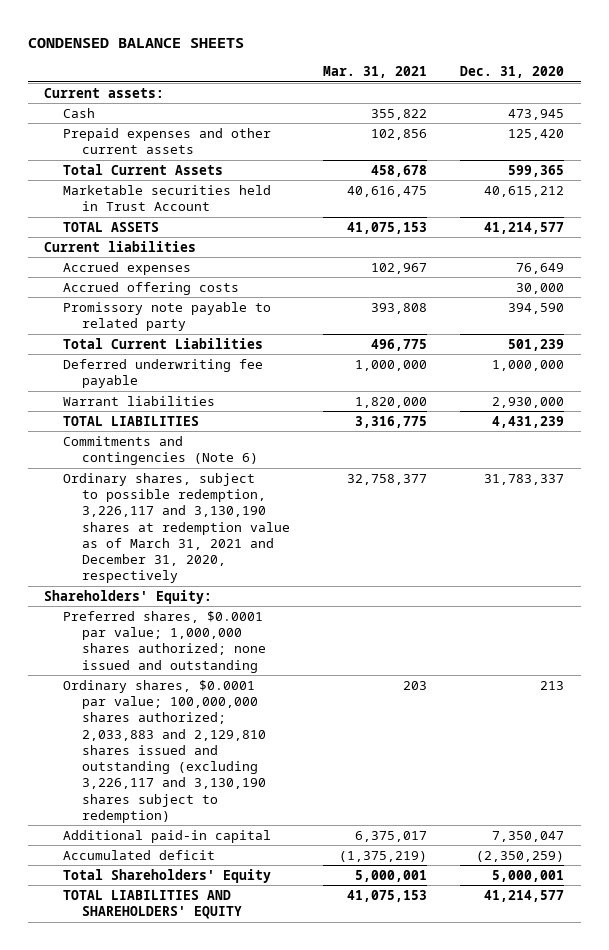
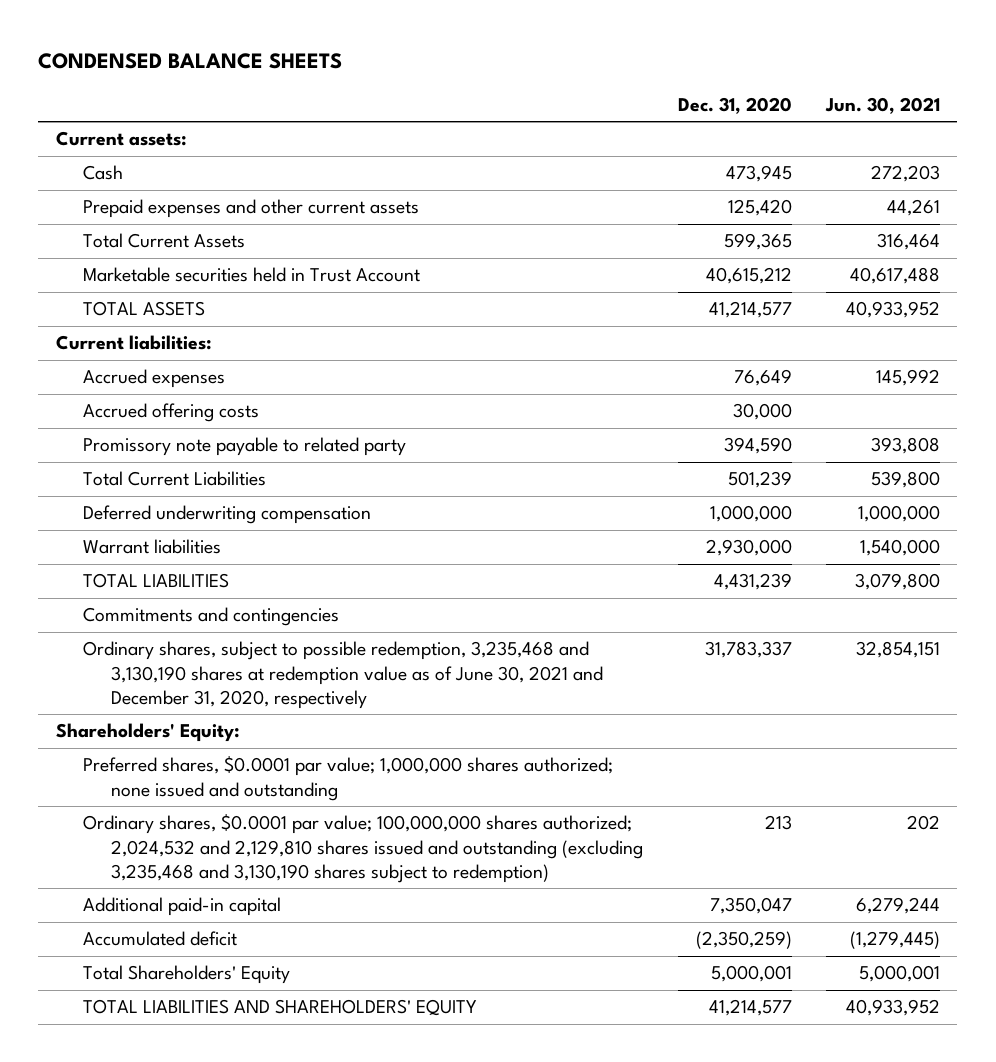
[323,66,428,79] Mar. 31, 2021 -> none
none -> [825,96,941,114] Jun. 30, 2021
[44,240,197,252] Current liabilities -> [55,335,212,351] Current liabilities:
[63,358,264,389] Deferred underwriting fee payable -> [83,505,372,525] Deferred underwriting compensation
[63,435,259,466] Commitments and contingencies (Note 6) -> [83,607,340,627] Commitments and contingencies
[63,472,291,584] Ordinary shares, subject to possible redemption, 3,226,117 and 3,130,190 shares at redemption value as of March 31, 2021 and December 31, 2020, respectively -> [83,641,604,709] Ordinary shares, subject to possible redemption, 3,235,468 and 3,130,190 shares at redemption value as of June 30, 2021 and December 31, 2020, respectively
[63,679,267,823] Ordinary shares, $0.0001 par value; 100,000,000 shares authorized; 2,033,883 and 2,129,810 shares issued and outstanding (excluding 3,226,117 and 3,130,190 shares subject to redemption) -> [83,814,644,883] Ordinary shares, $0.0001 par value; 100,000,000 shares authorized; 2,024,532 and 2,129,810 shares issued and outstanding (excluding 3,235,468 and 3,130,190 shares subject to redemption)

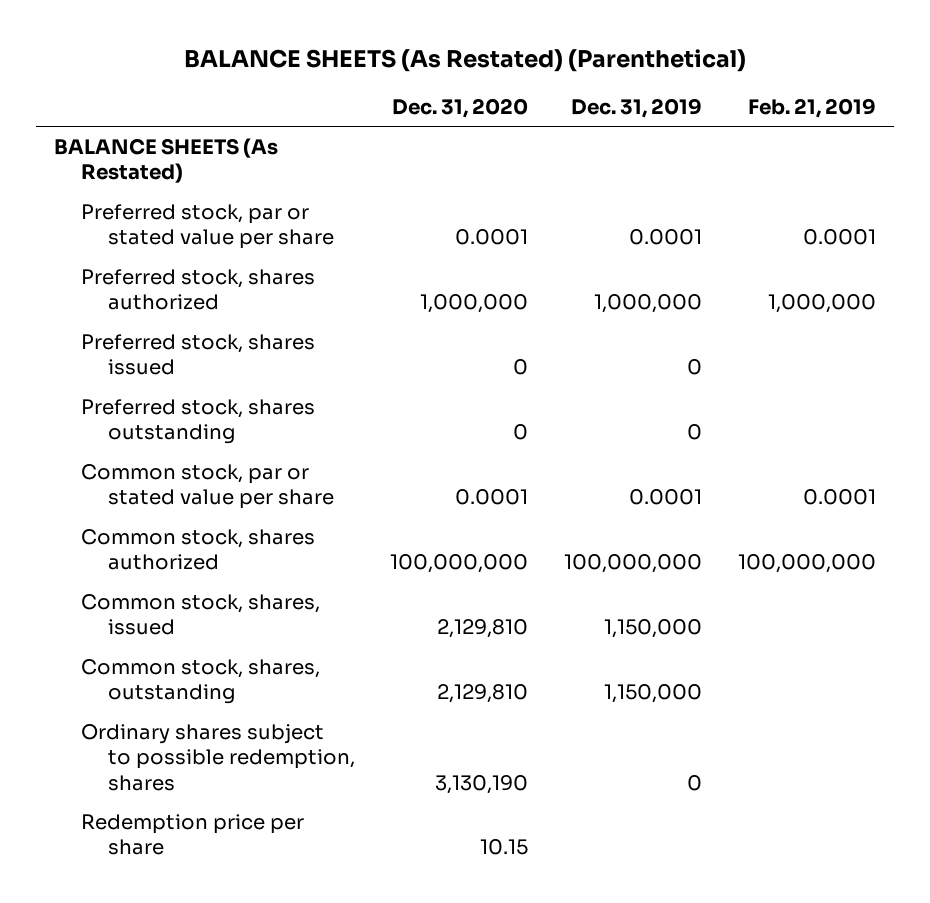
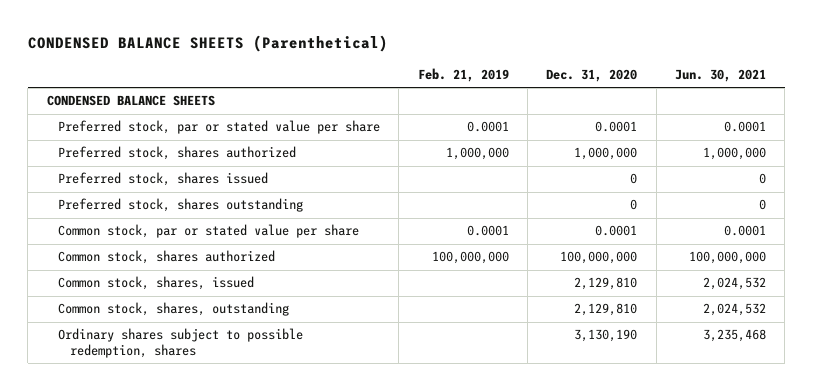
[183,48,746,72] BALANCE SHEETS (As Restated) (Parenthetical) -> [27,35,388,53] CONDENSED BALANCE SHEETS (Parenthetical)
[571,97,703,118] Dec. 31, 2019 -> none
none -> [675,68,767,82] Jun. 30, 2021
[53,137,278,184] BALANCE SHEETS (As Restated) -> [46,95,215,107] CONDENSED BALANCE SHEETS
[80,813,304,856] Redemption price per share -> none

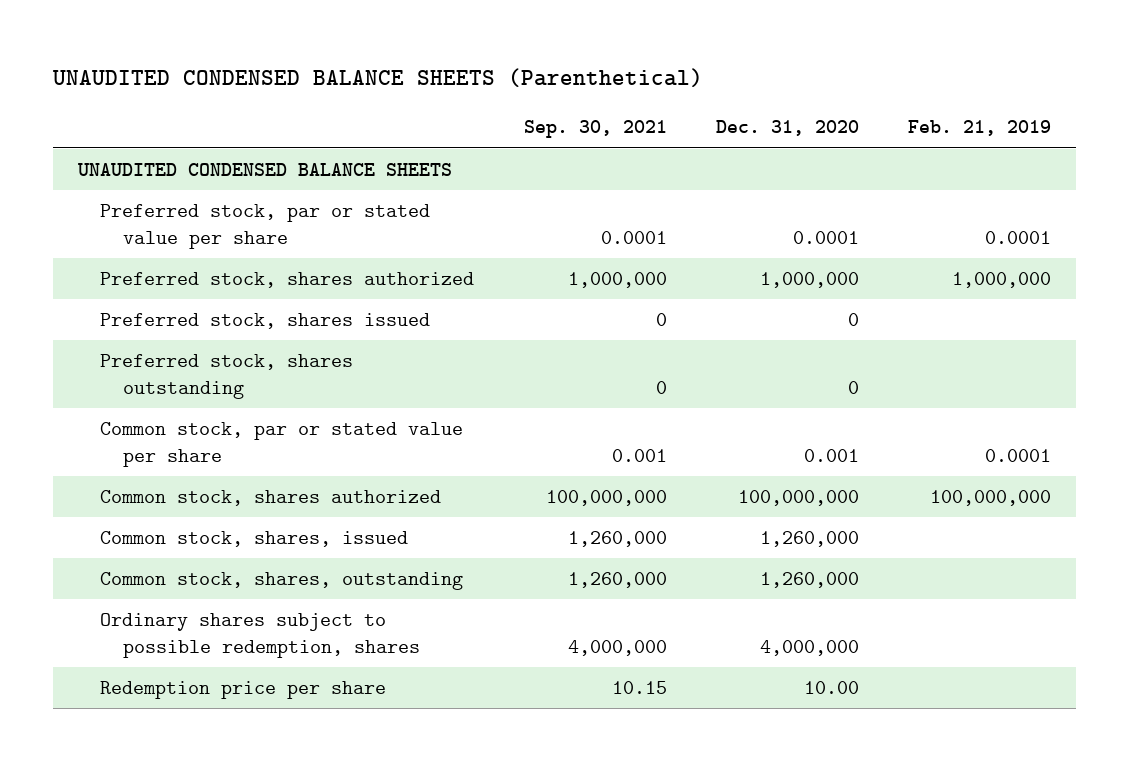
[27,35,388,53] CONDENSED BALANCE SHEETS (Parenthetical) -> [52,68,704,88] UNAUDITED CONDENSED BALANCE SHEETS (Parenthetical)
[675,68,767,82] Jun. 30, 2021 -> none
none -> [523,120,667,139] Sep. 30, 2021
[46,95,215,107] CONDENSED BALANCE SHEETS -> [76,162,452,176] UNAUDITED CONDENSED BALANCE SHEETS
[595,225,638,237] 0.0001 -> [803,449,859,463] 0.001
[574,277,638,291] 2,129,810 -> [759,530,859,547] 1,260,000
[574,303,638,317] 2,129,810 -> [759,571,859,588] 1,260,000
[574,329,638,343] 3,130,190 -> [759,640,859,657] 4,000,000
none -> [100,680,387,699] Redemption price per share

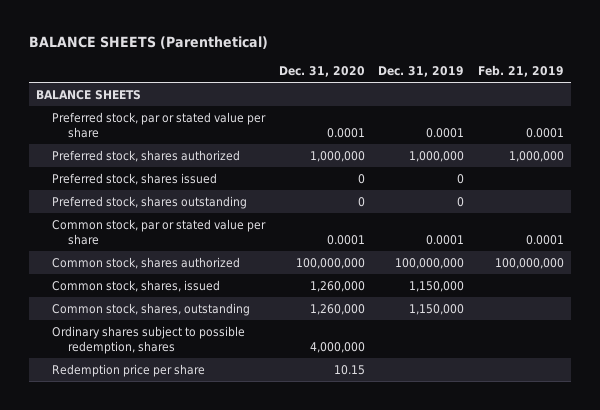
[52,68,704,88] UNAUDITED CONDENSED BALANCE SHEETS (Parenthetical) -> [29,36,269,50] BALANCE SHEETS (Parenthetical)
[523,120,667,139] Sep. 30, 2021 -> none
none -> [378,65,465,77] Dec. 31, 2019
[76,162,452,176] UNAUDITED CONDENSED BALANCE SHEETS -> [35,89,141,100] BALANCE SHEETS
[803,449,859,463] 0.001 -> [326,234,365,245] 0.0001
[803,680,859,694] 10.00 -> [333,364,365,375] 10.15

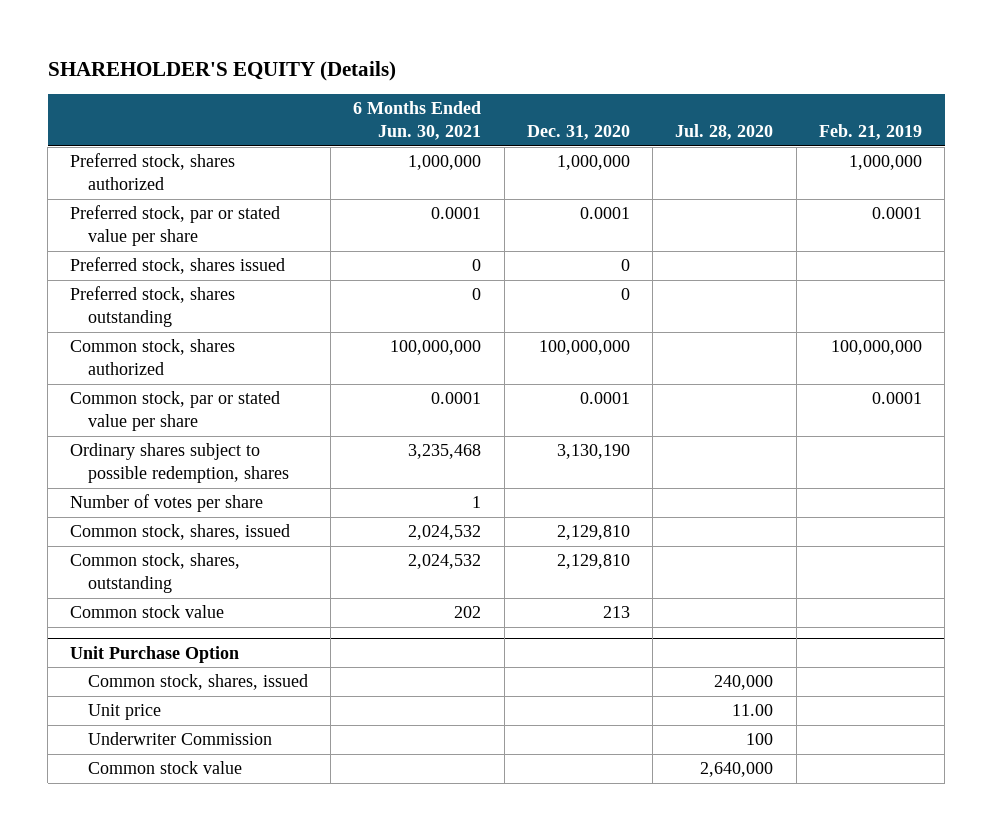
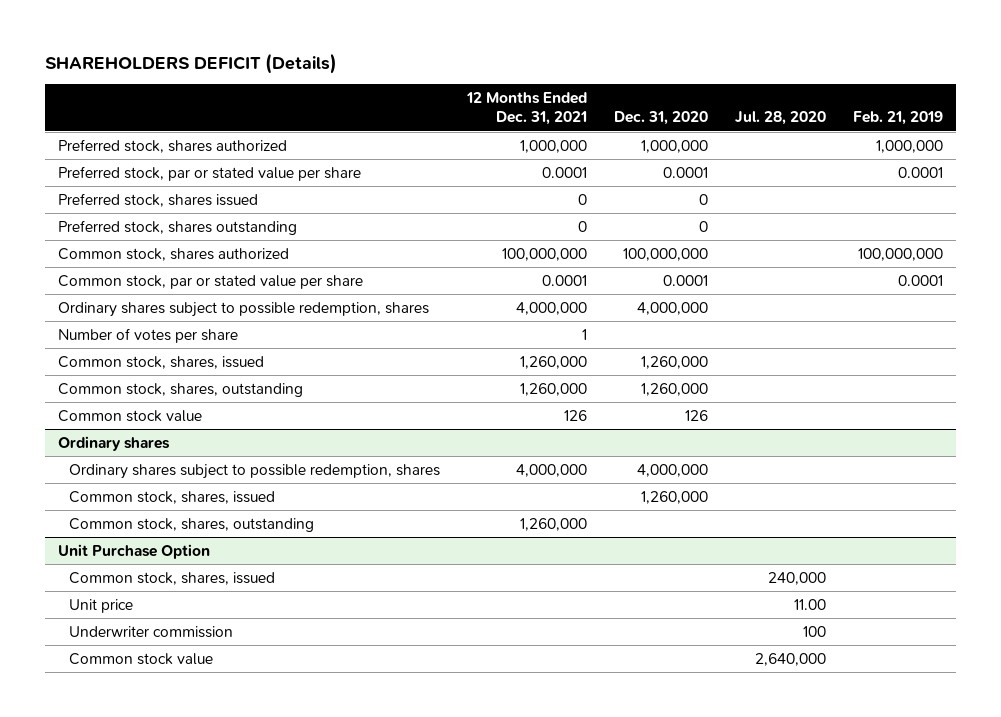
[47,60,396,81] SHAREHOLDER'S EQUITY (Details) -> [44,52,337,74] SHAREHOLDERS DEFICIT (Details)
[353,101,482,141] 6 Months Ended Jun. 30, 2021 -> none
none -> [466,92,588,126] 12 Months Ended Dec. 31, 2021
[556,444,630,460] 3,130,190 -> [637,301,709,315] 4,000,000
[556,525,630,541] 2,129,810 -> [641,355,709,369] 1,260,000
[556,554,630,570] 2,129,810 -> [641,382,709,396] 1,260,000
[602,606,630,619] 213 -> [685,409,709,421] 126
none -> [57,435,170,451] Ordinary shares
none -> [69,463,441,479] Ordinary shares subject to possible redemption, shares
none -> [69,490,276,504] Common stock, shares, issued
none -> [69,517,315,532] Common stock, shares, outstanding
[87,732,272,746] Underwriter Commission -> [69,625,234,638] Underwriter commission

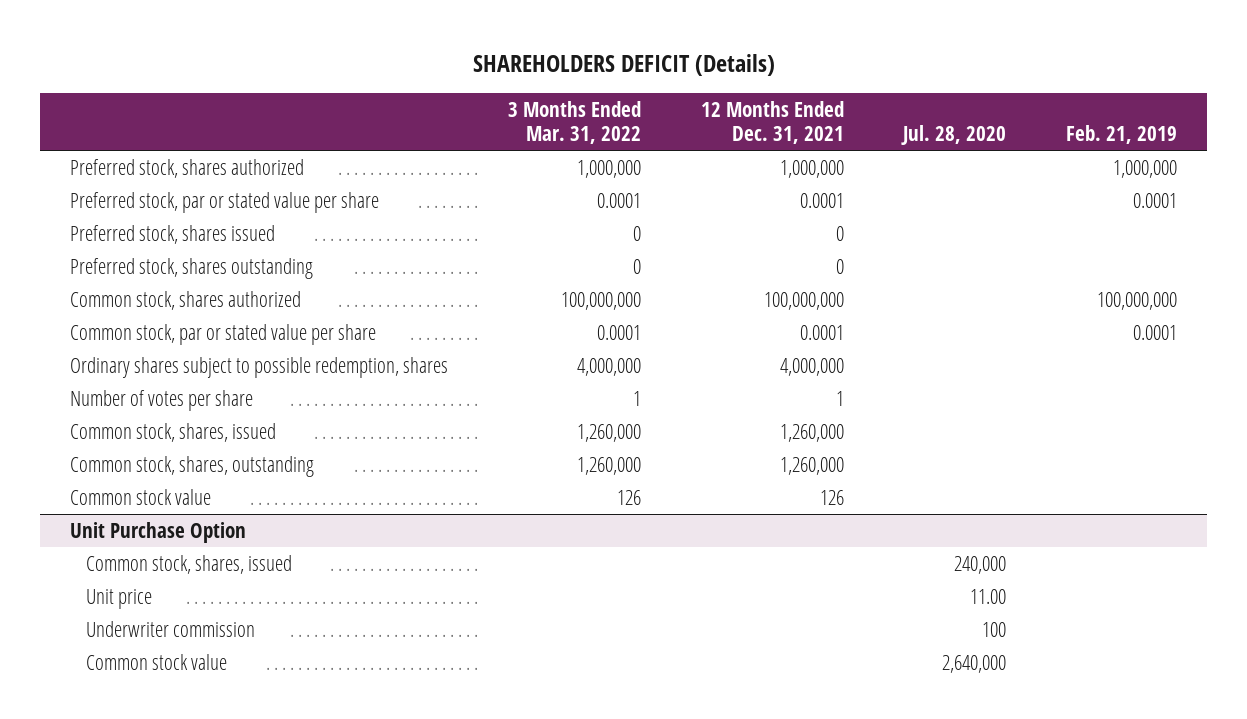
[614,111,709,126] Dec. 31, 2020 -> none
none -> [507,100,641,145] 3 Months Ended Mar. 31, 2022
[57,435,170,451] Ordinary shares -> none
[69,463,441,479] Ordinary shares subject to possible redemption, shares -> none
[69,490,276,504] Common stock, shares, issued -> none
[69,517,315,532] Common stock, shares, outstanding -> none

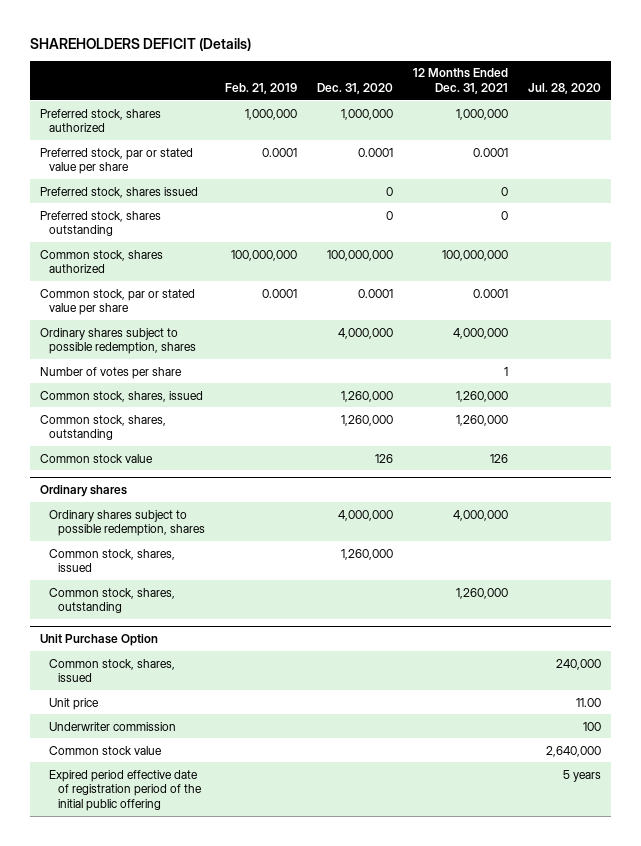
[507,100,641,145] 3 Months Ended Mar. 31, 2022 -> none
none -> [317,82,394,94] Dec. 31, 2020
none -> [40,484,128,497] Ordinary shares
none -> [49,509,206,537] Ordinary shares subject to possible redemption, shares
none -> [49,548,176,573] Common stock, shares, issued
none -> [49,587,176,614] Common stock, shares, outstanding
none -> [49,769,203,811] Expired period effective date of registration period of the initial public offering

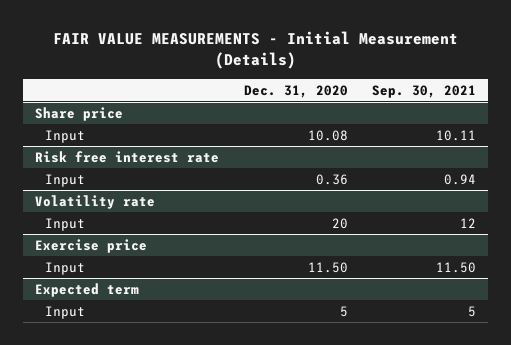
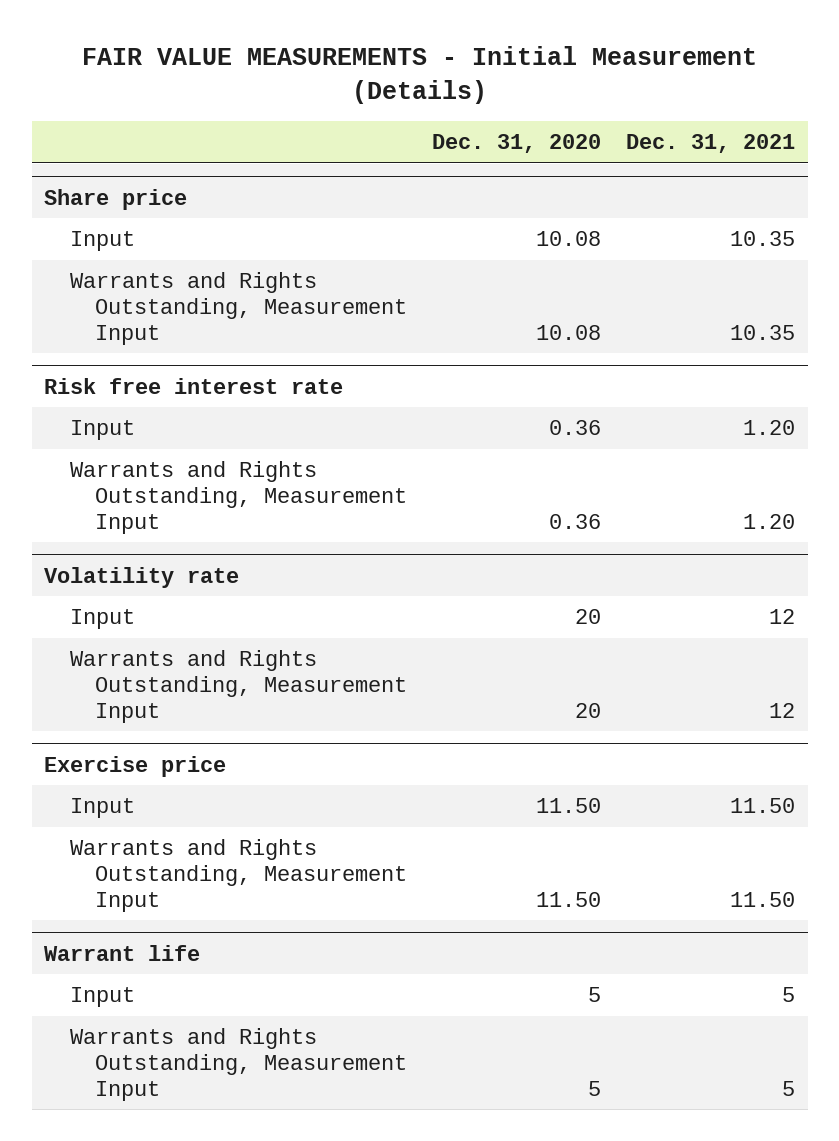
[372,84,477,98] Sep. 30, 2021 -> none
none -> [626,134,796,154] Dec. 31, 2021
none -> [69,271,407,345] Warrants and Rights Outstanding, Measurement Input
none -> [69,460,407,534] Warrants and Rights Outstanding, Measurement Input
none -> [69,649,407,723] Warrants and Rights Outstanding, Measurement Input
none -> [69,838,407,912] Warrants and Rights Outstanding, Measurement Input
[35,282,140,297] Expected term -> [44,944,201,961] Warrant life
none -> [69,1027,407,1101] Warrants and Rights Outstanding, Measurement Input

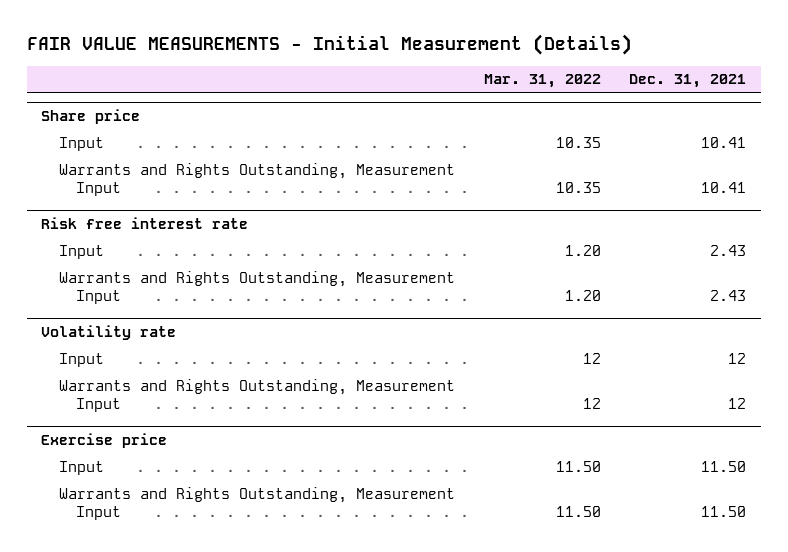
[432,134,602,154] Dec. 31, 2020 -> none
none -> [483,74,601,89] Mar. 31, 2022
[730,230,796,246] 10.35 -> [701,136,747,148] 10.41
[730,324,796,340] 10.35 -> [701,181,747,193] 10.41
[743,419,796,435] 1.20 -> [710,244,747,256] 2.43
[743,513,796,529] 1.20 -> [710,289,747,301] 2.43
[44,944,201,961] Warrant life -> none
[69,986,135,1007] Input -> none
[69,1027,407,1101] Warrants and Rights Outstanding, Measurement Input -> none

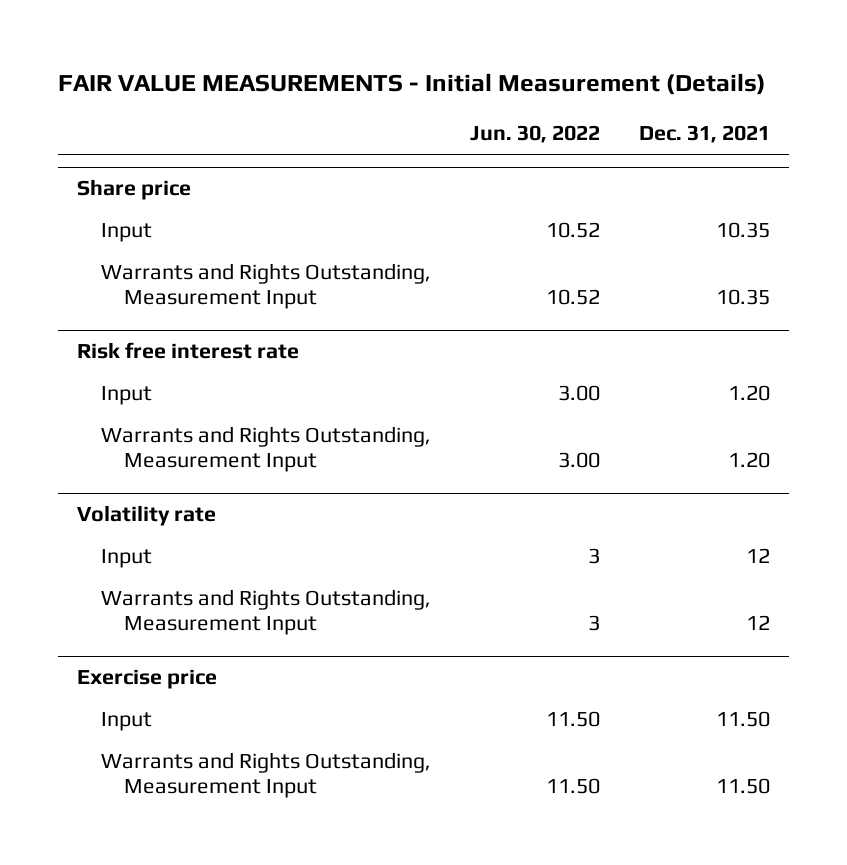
[483,74,601,89] Mar. 31, 2022 -> none
none -> [469,125,600,144] Jun. 30, 2022
[701,136,747,148] 10.41 -> [715,221,770,238] 10.35
[701,181,747,193] 10.41 -> [715,288,770,305] 10.35
[710,244,747,256] 2.43 -> [727,384,770,401] 1.20
[710,289,747,301] 2.43 -> [727,451,770,468] 1.20

